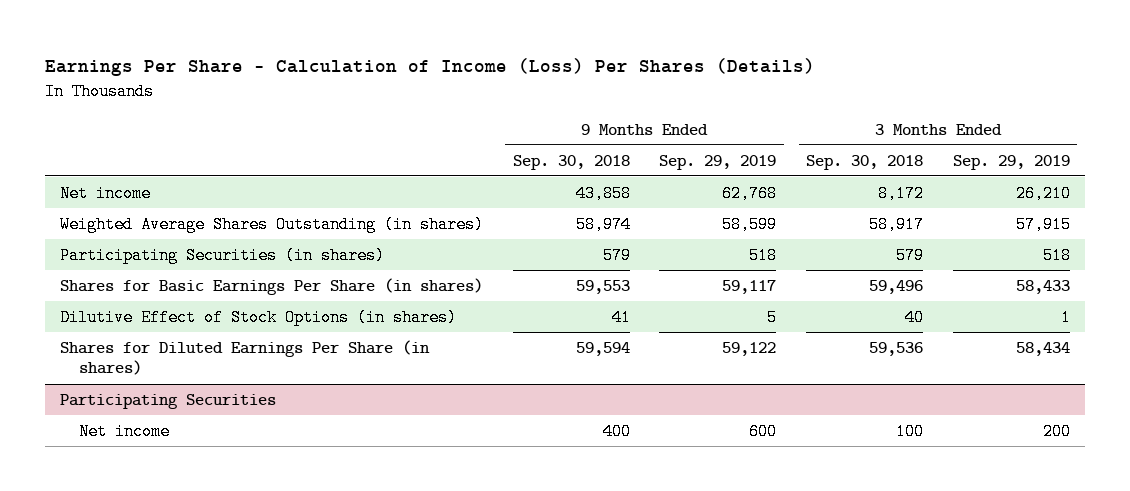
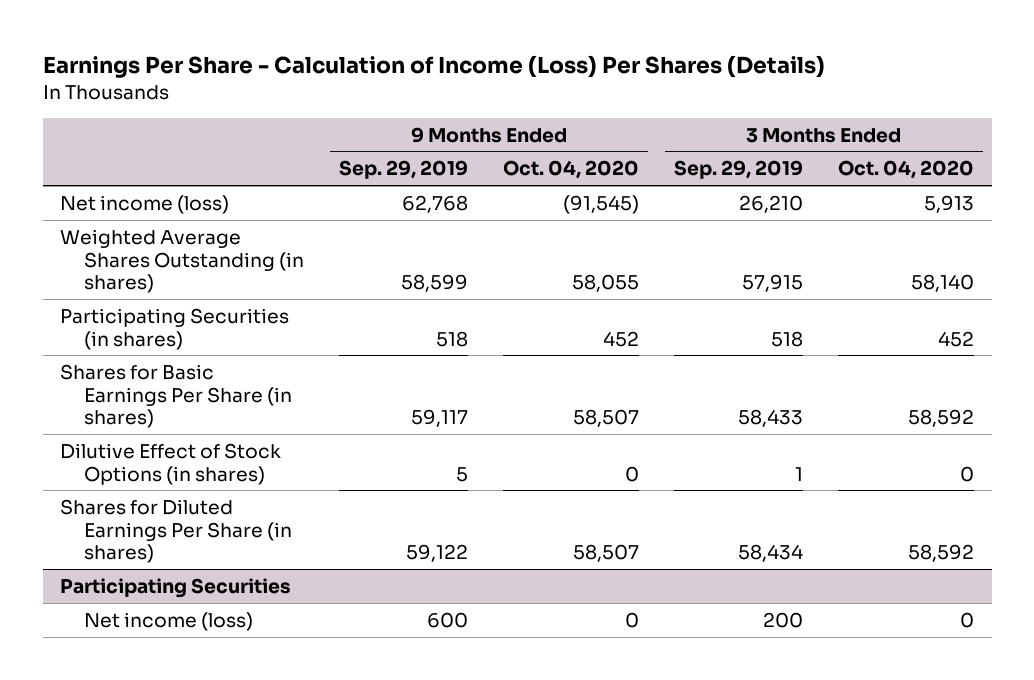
[512,154,630,170] Sep. 30, 2018 -> none
[806,154,924,170] Sep. 30, 2018 -> none
none -> [502,160,639,180] Oct. 04, 2020
none -> [837,160,974,180] Oct. 04, 2020
[59,184,151,202] Net income -> [60,194,230,214] Net income (loss)
[78,422,170,440] Net income -> [83,611,253,631] Net income (loss)

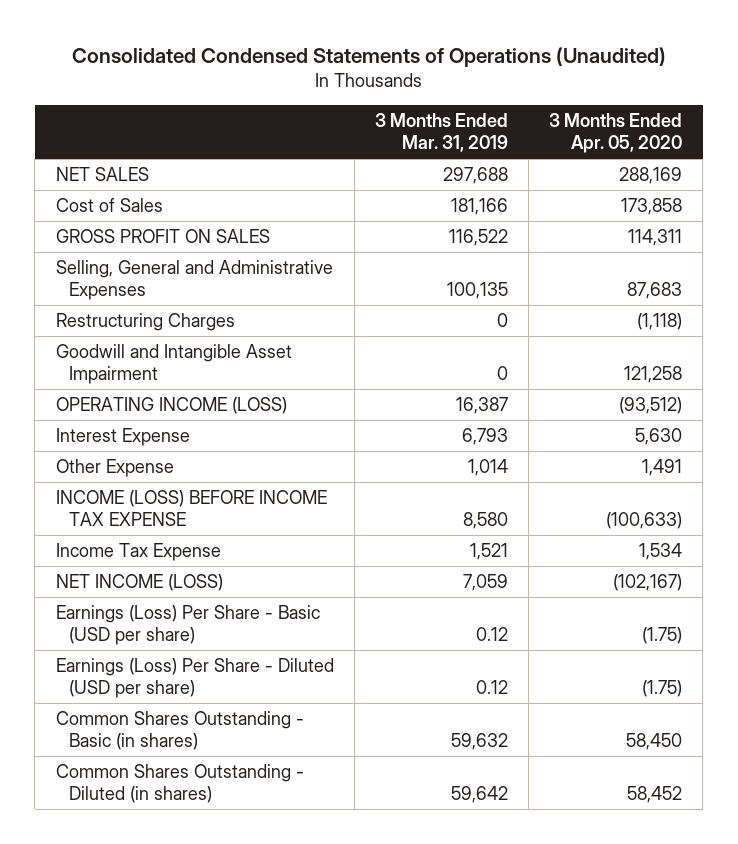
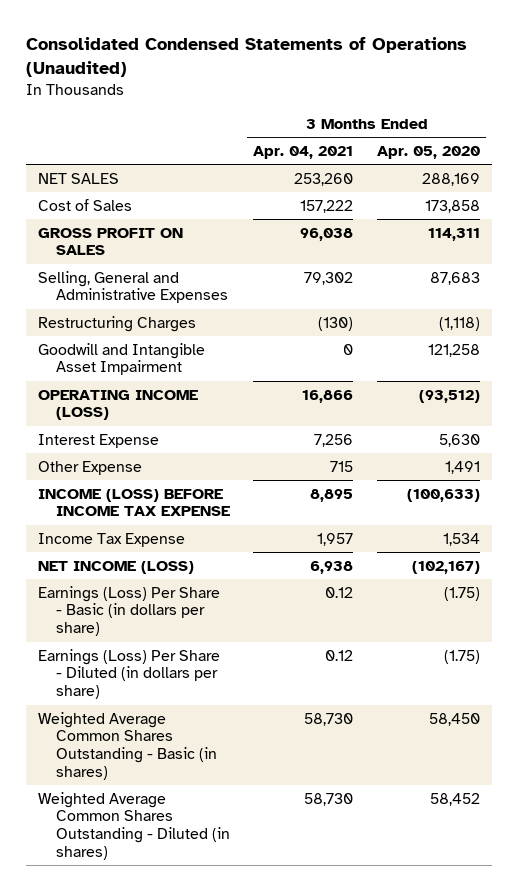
[374,112,508,153] 3 Months Ended Mar. 31, 2019 -> none
none -> [253,145,354,159] Apr. 04, 2021
[55,604,320,646] Earnings (Loss) Per Share - Basic (USD per share) -> [38,585,221,637] Earnings (Loss) Per Share - Basic (in dollars per share)
[55,657,334,699] Earnings (Loss) Per Share - Diluted (USD per share) -> [38,648,221,700] Earnings (Loss) Per Share - Diluted (in dollars per share)
[55,710,304,751] Common Shares Outstanding - Basic (in shares) -> [38,711,217,781] Weighted Average Common Shares Outstanding - Basic (in shares)
[55,763,304,804] Common Shares Outstanding - Diluted (in shares) -> [38,791,230,861] Weighted Average Common Shares Outstanding - Diluted (in shares)

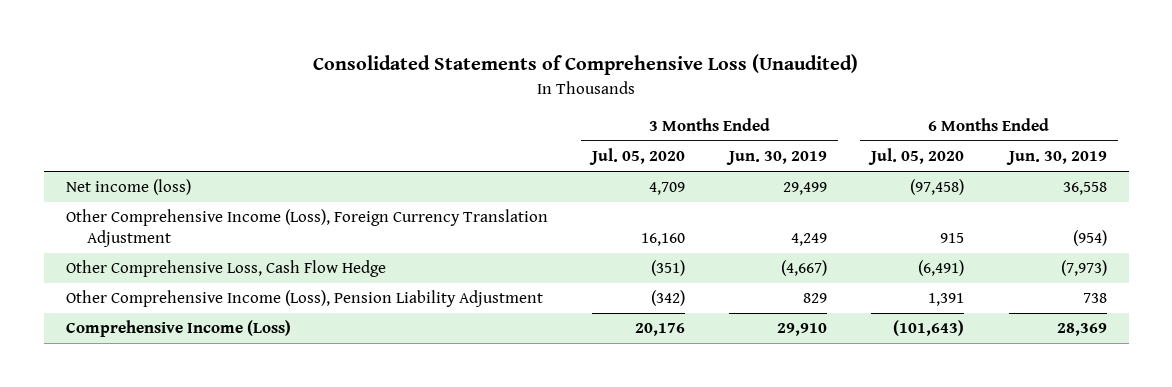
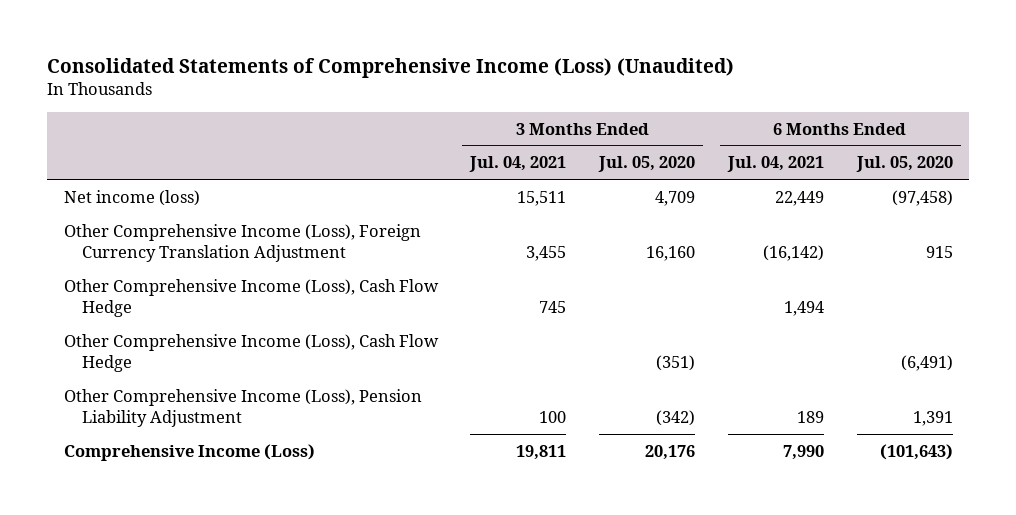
[313,54,859,76] Consolidated Statements of Comprehensive Loss (Unaudited) -> [47,57,735,78] Consolidated Statements of Comprehensive Income (Loss) (Unaudited)
[726,151,828,166] Jun. 30, 2019 -> none
[1005,151,1107,166] Jun. 30, 2019 -> none
none -> [469,156,567,173] Jul. 04, 2021
none -> [726,156,824,173] Jul. 04, 2021
none -> [63,278,439,317] Other Comprehensive Income (Loss), Cash Flow Hedge
[65,260,386,278] Other Comprehensive Loss, Cash Flow Hedge -> [63,333,439,372] Other Comprehensive Income (Loss), Cash Flow Hedge

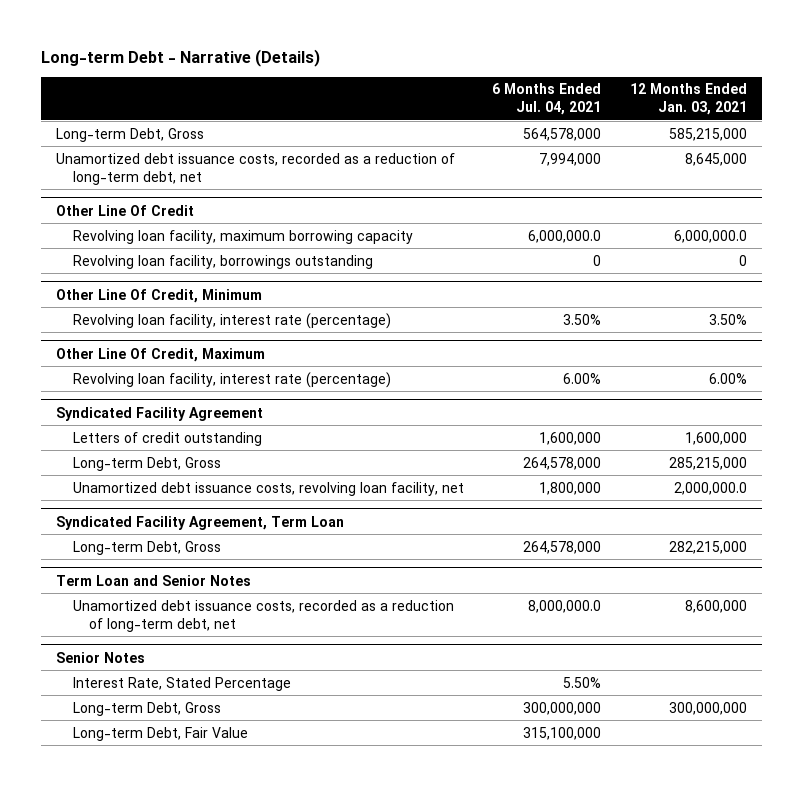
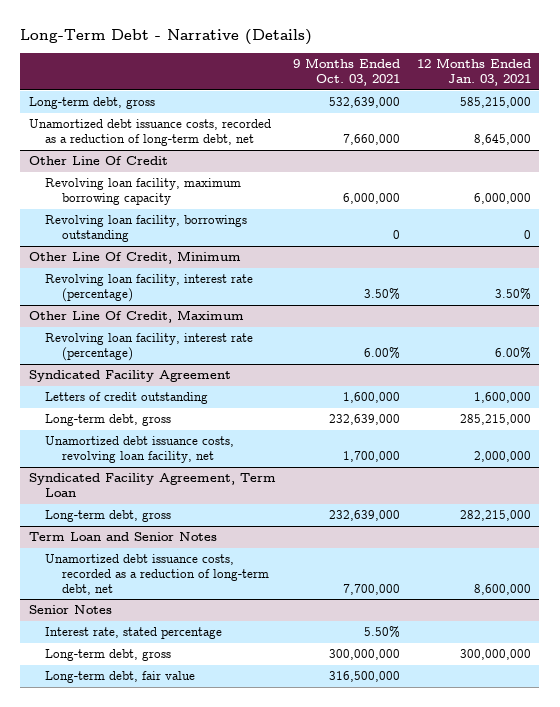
[41,48,321,67] Long-term Debt - Narrative (Details) -> [20,29,313,46] Long-Term Debt - Narrative (Details)
[492,83,602,116] 6 Months Ended Jul. 04, 2021 -> none
none -> [292,58,400,87] 9 Months Ended Oct. 03, 2021
[55,127,204,142] Long-term Debt, Gross -> [28,97,155,110] Long-term debt, gross
[674,229,748,243] 6,000,000.0 -> [473,193,531,205] 6,000,000
[72,456,221,471] Long-term Debt, Gross -> [45,414,172,427] Long-term debt, gross
[674,481,748,495] 2,000,000.0 -> [473,451,531,463] 2,000,000
[72,540,221,555] Long-term Debt, Gross -> [45,510,172,523] Long-term debt, gross
[72,676,291,691] Interest Rate, Stated Percentage -> [45,627,223,640] Interest rate, stated percentage
[72,701,221,716] Long-term Debt, Gross -> [45,649,172,662] Long-term debt, gross
[72,726,248,741] Long-term Debt, Fair Value -> [45,671,196,684] Long-term debt, fair value

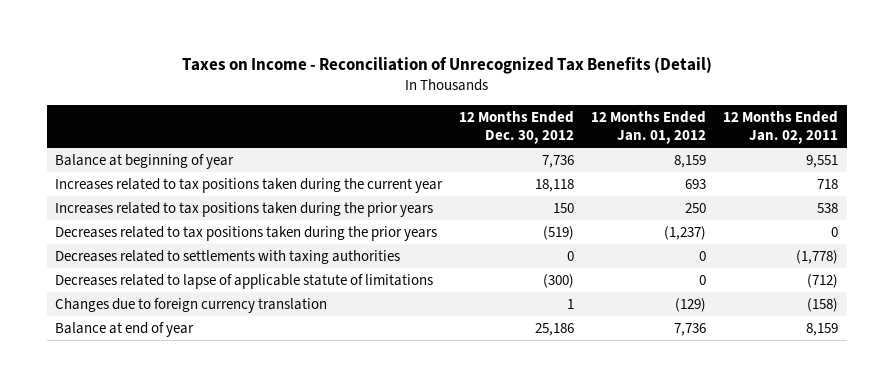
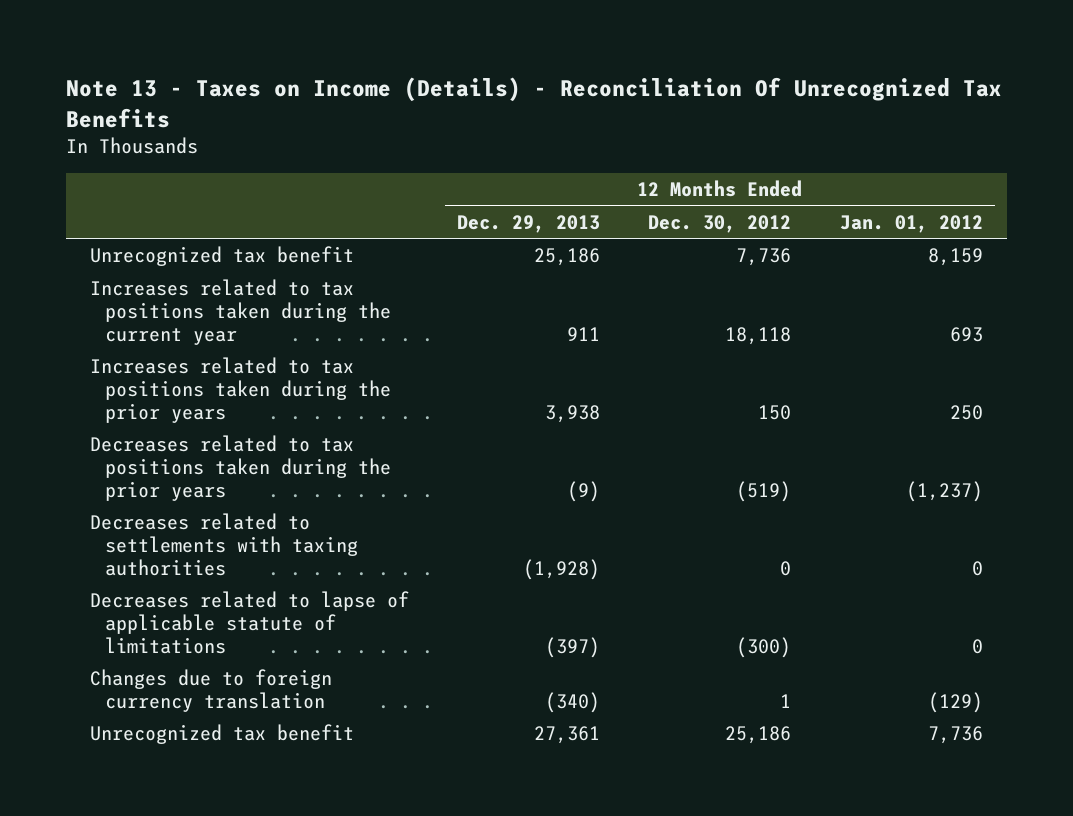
[181,56,712,74] Taxes on Income - Reconciliation of Unrecognized Tax Benefits (Detail) -> [65,77,1002,128] Note 13 - Taxes on Income (Details) - Reconciliation Of Unrecognized Tax Benefits
[723,110,839,145] 12 Months Ended Jan. 02, 2011 -> none
none -> [457,214,601,233] Dec. 29, 2013
[55,153,235,169] Balance at beginning of year -> [90,246,355,267] Unrecognized tax benefit
[55,321,195,337] Balance at end of year -> [90,724,355,745] Unrecognized tax benefit

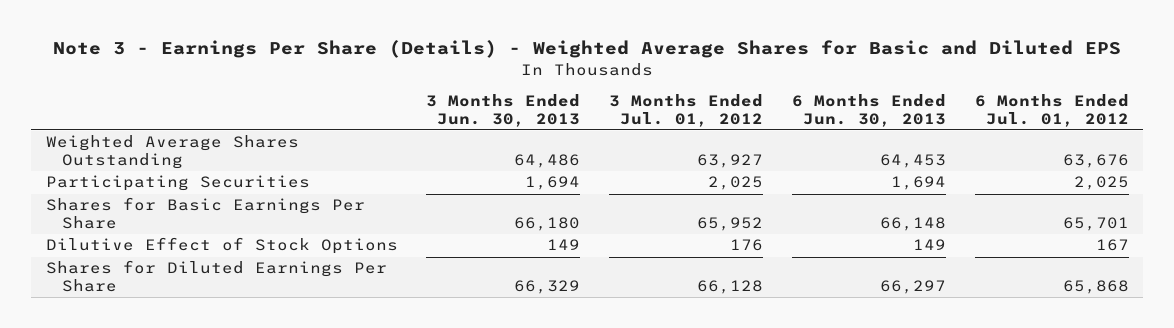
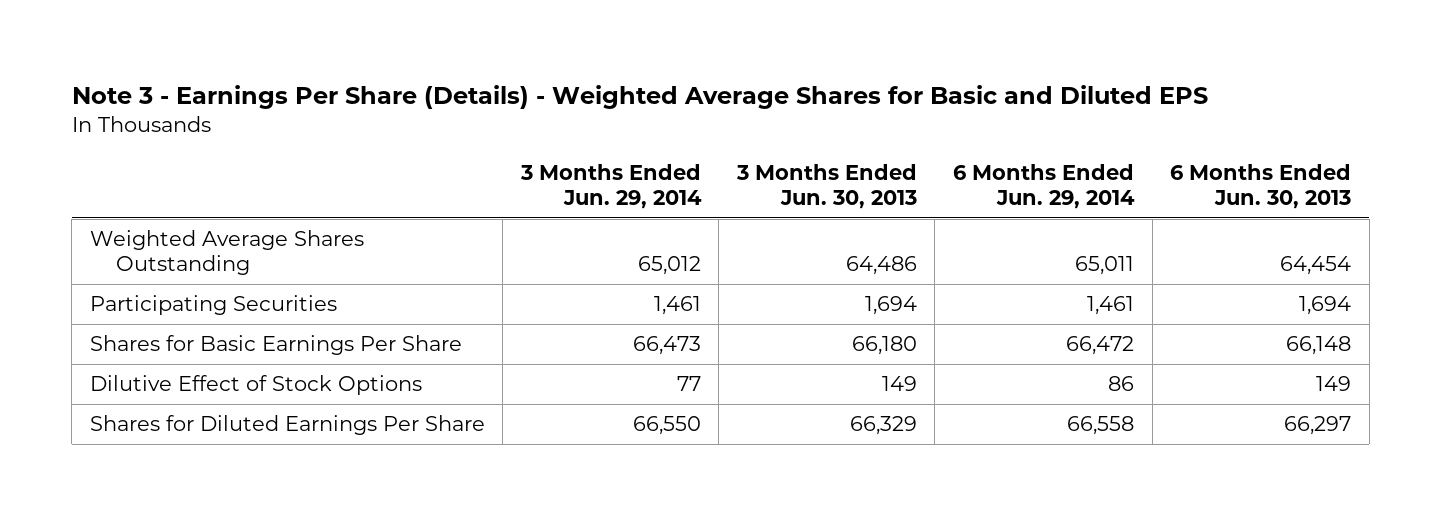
[609,93,764,127] 3 Months Ended Jul. 01, 2012 -> none
[974,93,1129,127] 6 Months Ended Jul. 01, 2012 -> none
none -> [519,163,702,210] 3 Months Ended Jun. 29, 2014
none -> [952,163,1135,210] 6 Months Ended Jun. 29, 2014
[879,154,946,169] 64,453 -> [1280,256,1352,276] 64,454

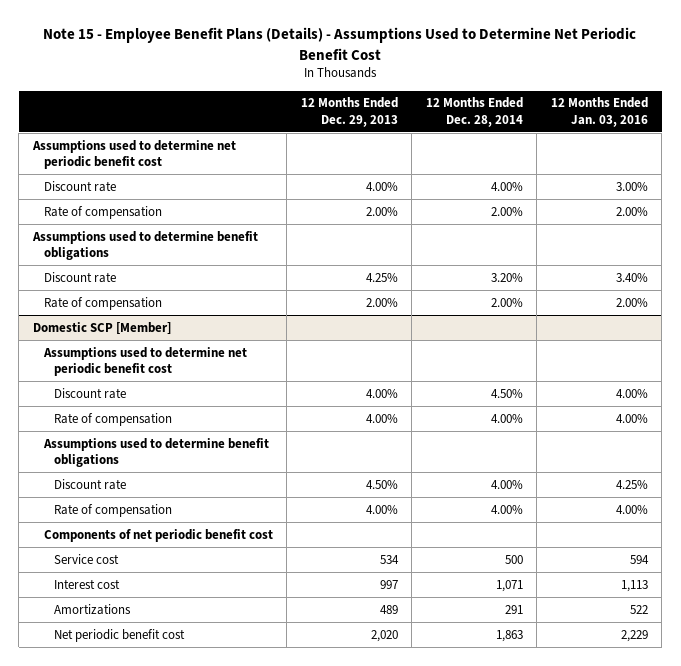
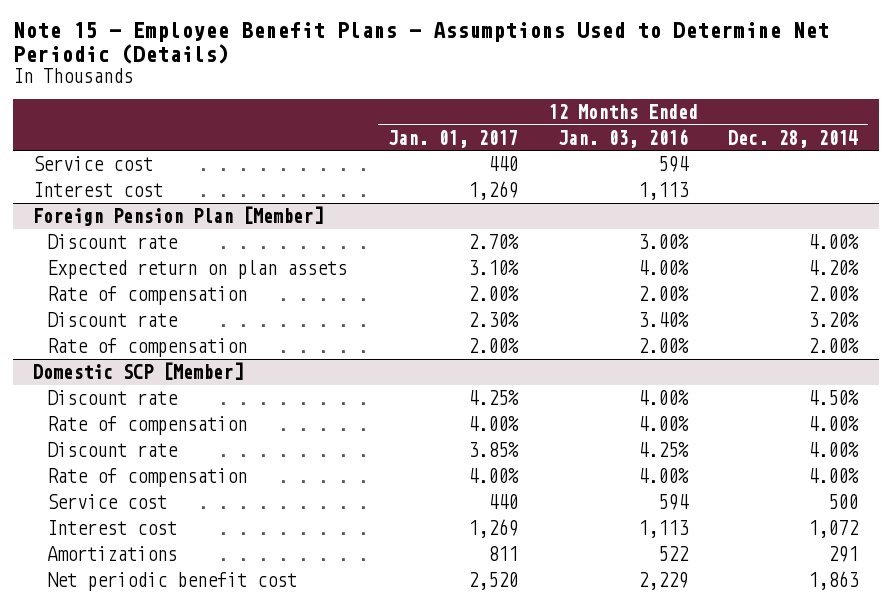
[43,27,637,60] Note 15 - Employee Benefit Plans (Details) - Assumptions Used to Determine Net Periodic Benefit Cost -> [13,21,830,65] Note 15 - Employee Benefit Plans - Assumptions Used to Determine Net Periodic (Details)
[300,97,398,127] 12 Months Ended Dec. 29, 2013 -> none
none -> [387,129,518,148] Jan. 01, 2017
[31,139,236,170] Assumptions used to determine net periodic benefit cost -> none
none -> [33,156,154,172] Service cost
none -> [33,182,164,198] Interest cost
none -> [33,206,324,227] Foreign Pension Plan [Member]
none -> [47,260,348,280] Expected return on plan assets
[31,230,258,261] Assumptions used to determine benefit obligations -> none
[42,346,247,377] Assumptions used to determine net periodic benefit cost -> none
[42,437,269,468] Assumptions used to determine benefit obligations -> none
[43,528,273,542] Components of net periodic benefit cost -> none
[495,579,523,592] 1,071 -> [808,520,860,539] 1,072

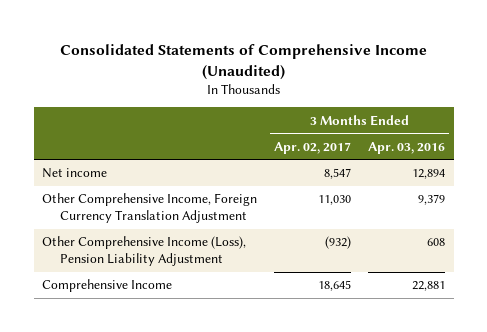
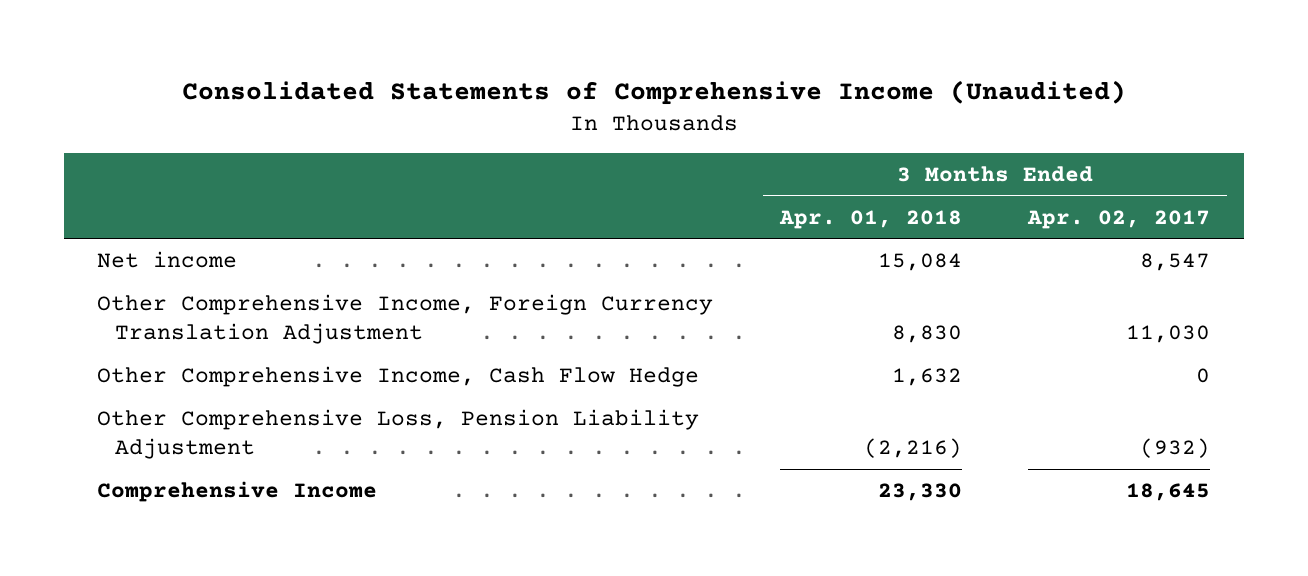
[368,141,446,154] Apr. 03, 2016 -> none
none -> [778,209,962,229] Apr. 01, 2018
none -> [97,365,700,387] Other Comprehensive Income, Cash Flow Hedge
[42,236,247,267] Other Comprehensive Income (Loss), Pension Liability Adjustment -> [97,408,700,460] Other Comprehensive Loss, Pension Liability Adjustment

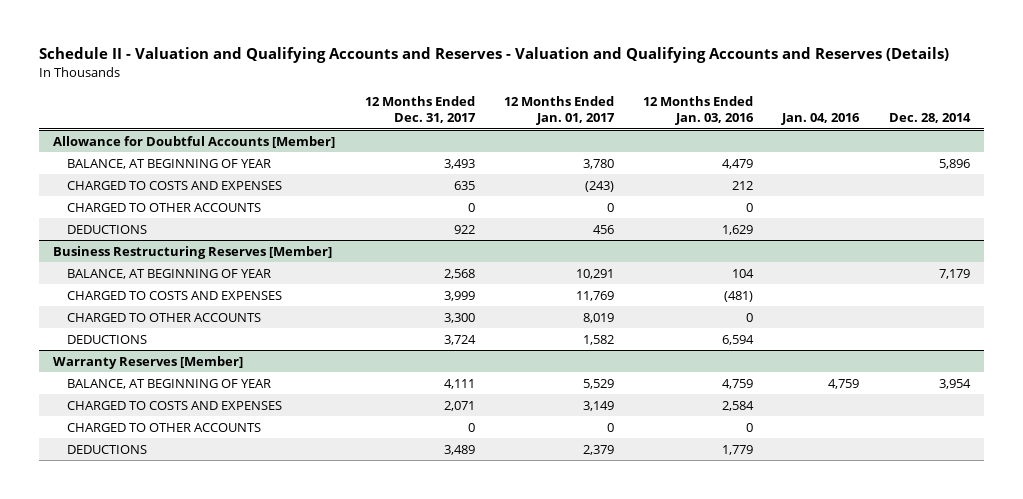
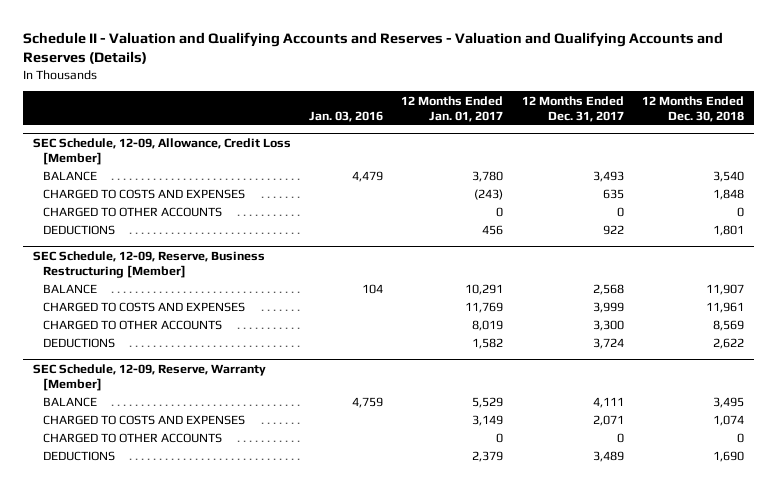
[643,96,755,126] 12 Months Ended Jan. 03, 2016 -> none
[781,113,861,126] Jan. 04, 2016 -> none
[888,113,971,124] Dec. 28, 2014 -> none
none -> [309,110,384,122] Jan. 03, 2016
none -> [642,95,745,122] 12 Months Ended Dec. 30, 2018
[53,135,336,148] Allowance for Doubtful Accounts [Member] -> none
none -> [32,137,291,165] SEC Schedule, 12-09, Allowance, Credit Loss [Member]
[67,158,272,169] BALANCE, AT BEGINNING OF YEAR -> [43,171,98,182] BALANCE
[53,245,333,259] Business Restructuring Reserves [Member] -> [32,250,265,278] SEC Schedule, 12-09, Reserve, Business Restructuring [Member]
[67,268,272,279] BALANCE, AT BEGINNING OF YEAR -> [43,284,98,295] BALANCE
[53,355,244,369] Warranty Reserves [Member] -> [32,363,266,391] SEC Schedule, 12-09, Reserve, Warranty [Member]
[67,378,272,389] BALANCE, AT BEGINNING OF YEAR -> [43,397,98,408] BALANCE

